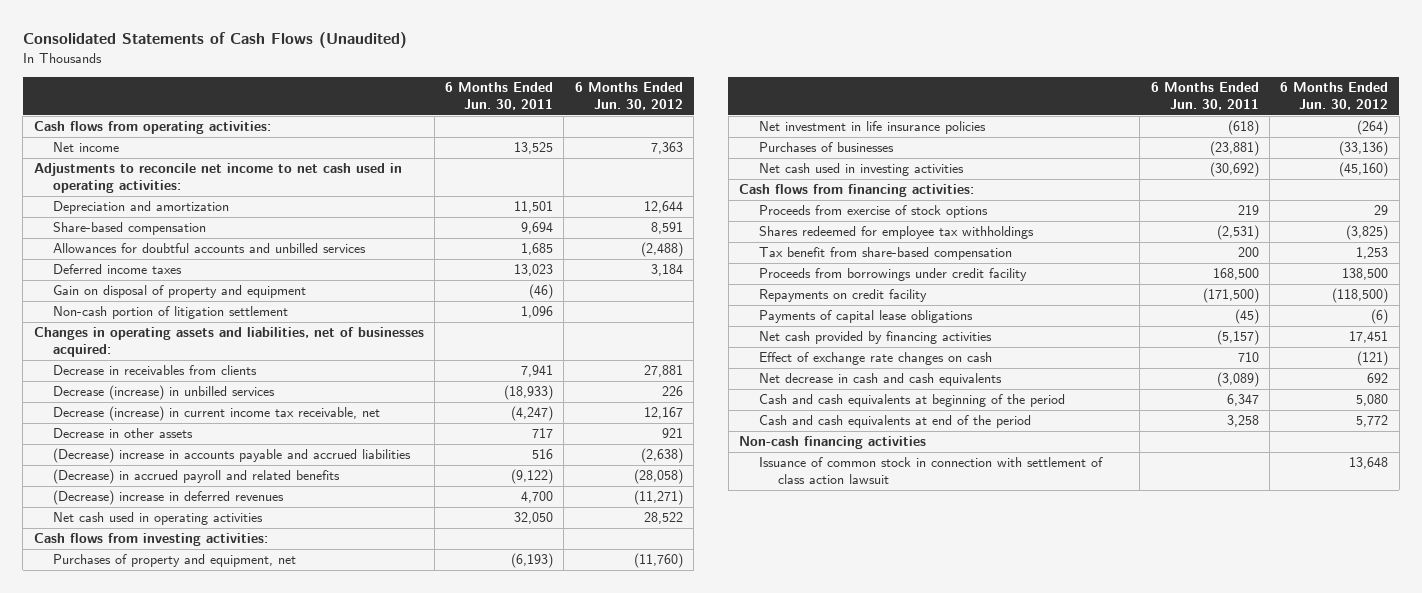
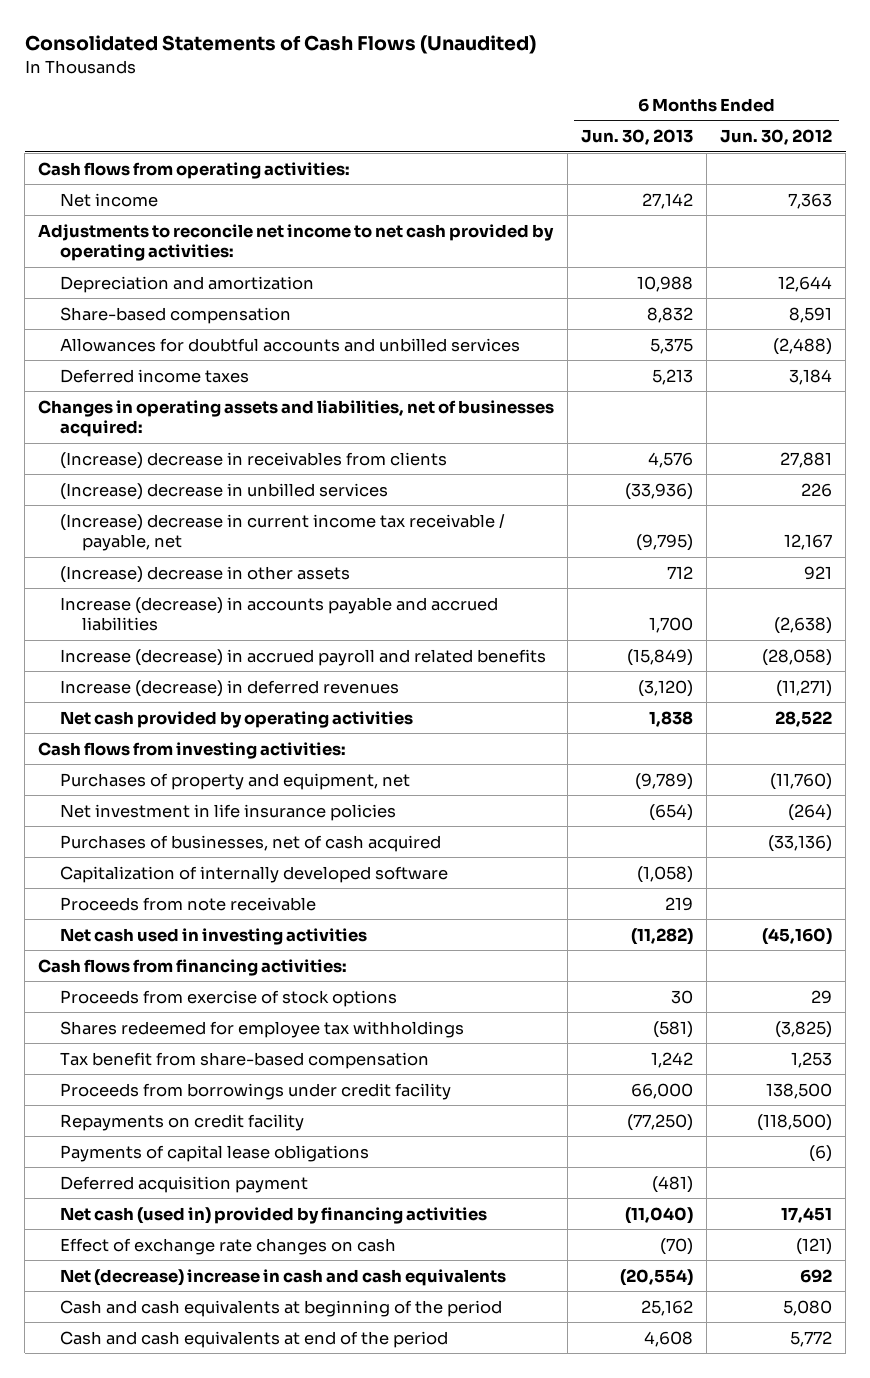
[445,82,554,111] 6 Months Ended Jun. 30, 2011 -> none
none -> [581,129,694,146] Jun. 30, 2013
[33,163,402,194] Adjustments to reconcile net income to net cash used in operating activities: -> [38,223,555,262] Adjustments to reconcile net income to net cash provided by operating activities:
[53,285,307,299] Gain on disposal of property and equipment -> none
[53,306,289,320] Non-cash portion of litigation settlement -> none
[53,365,258,376] Decrease in receivables from clients -> [60,451,448,469] (Increase) decrease in receivables from clients
[53,385,276,401] Decrease (increase) in unbilled services -> [60,482,389,500] (Increase) decrease in unbilled services
[53,406,381,422] Decrease (increase) in current income tax receivable, net -> [60,513,506,552] (Increase) decrease in current income tax receivable / payable, net
[53,428,194,439] Decrease in other assets -> [60,565,351,583] (Increase) decrease in other assets
[53,448,412,464] (Decrease) increase in accounts payable and accrued liabilities -> [60,596,499,632] Increase (decrease) in accounts payable and accrued liabilities
[53,469,341,485] (Decrease) in accrued payroll and related benefits -> [60,648,547,666] Increase (decrease) in accrued payroll and related benefits
[53,490,285,506] (Decrease) increase in deferred revenues -> [60,679,400,697] Increase (decrease) in deferred revenues
[53,512,264,526] Net cash used in operating activities -> [60,710,414,728] Net cash provided by operating activities
[758,142,894,153] Purchases of businesses -> [60,834,442,852] Purchases of businesses, net of cash acquired
none -> [60,865,449,883] Capitalization of internally developed software
none -> [60,896,317,911] Proceeds from note receivable
none -> [60,1175,309,1193] Deferred acquisition payment
[758,331,992,345] Net cash provided by financing activities -> [60,1206,488,1224] Net cash (used in) provided by financing activities
[758,373,1002,387] Net decrease in cash and cash equivalents -> [60,1268,507,1286] Net (decrease) increase in cash and cash equivalents
[739,436,927,450] Non-cash financing activities -> none
[758,457,1103,485] Issuance of common stock in connection with settlement of class action lawsuit -> none

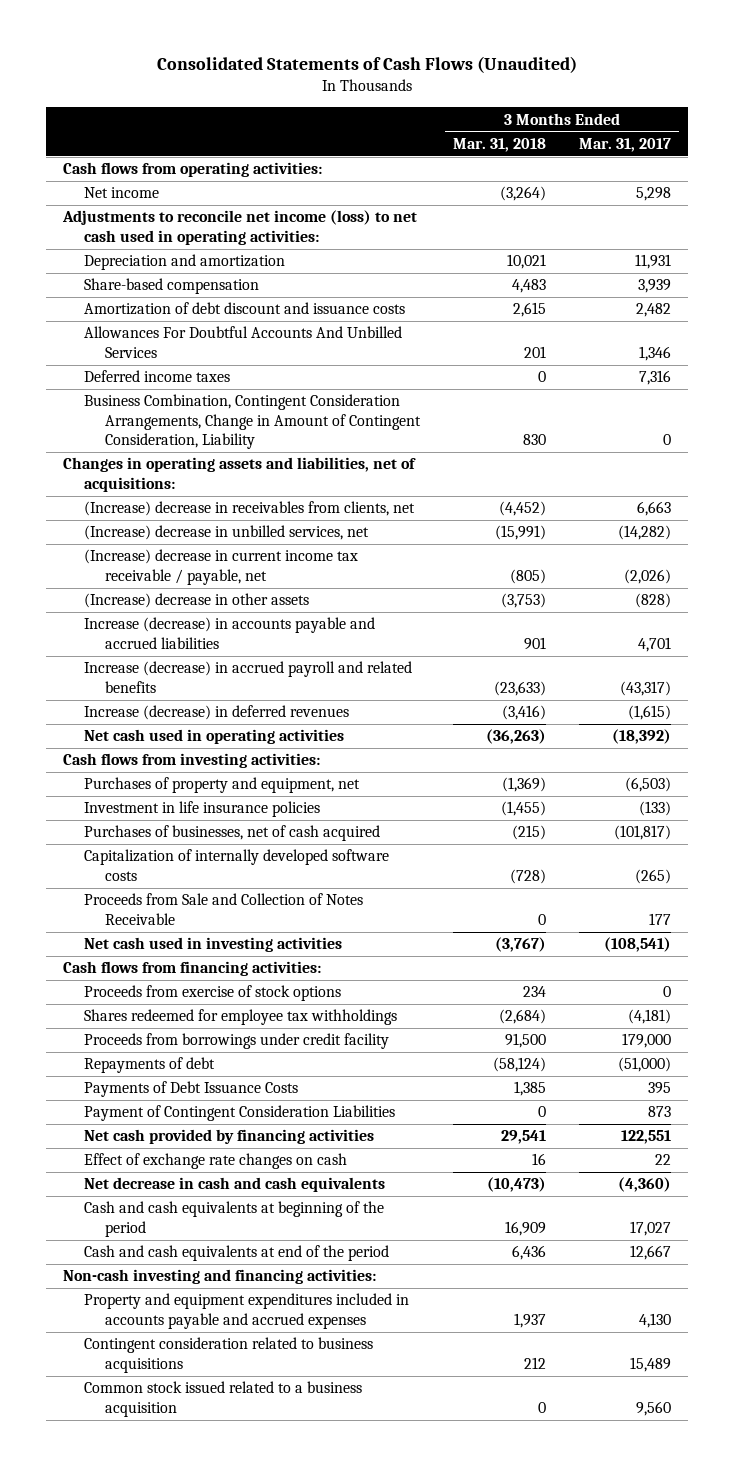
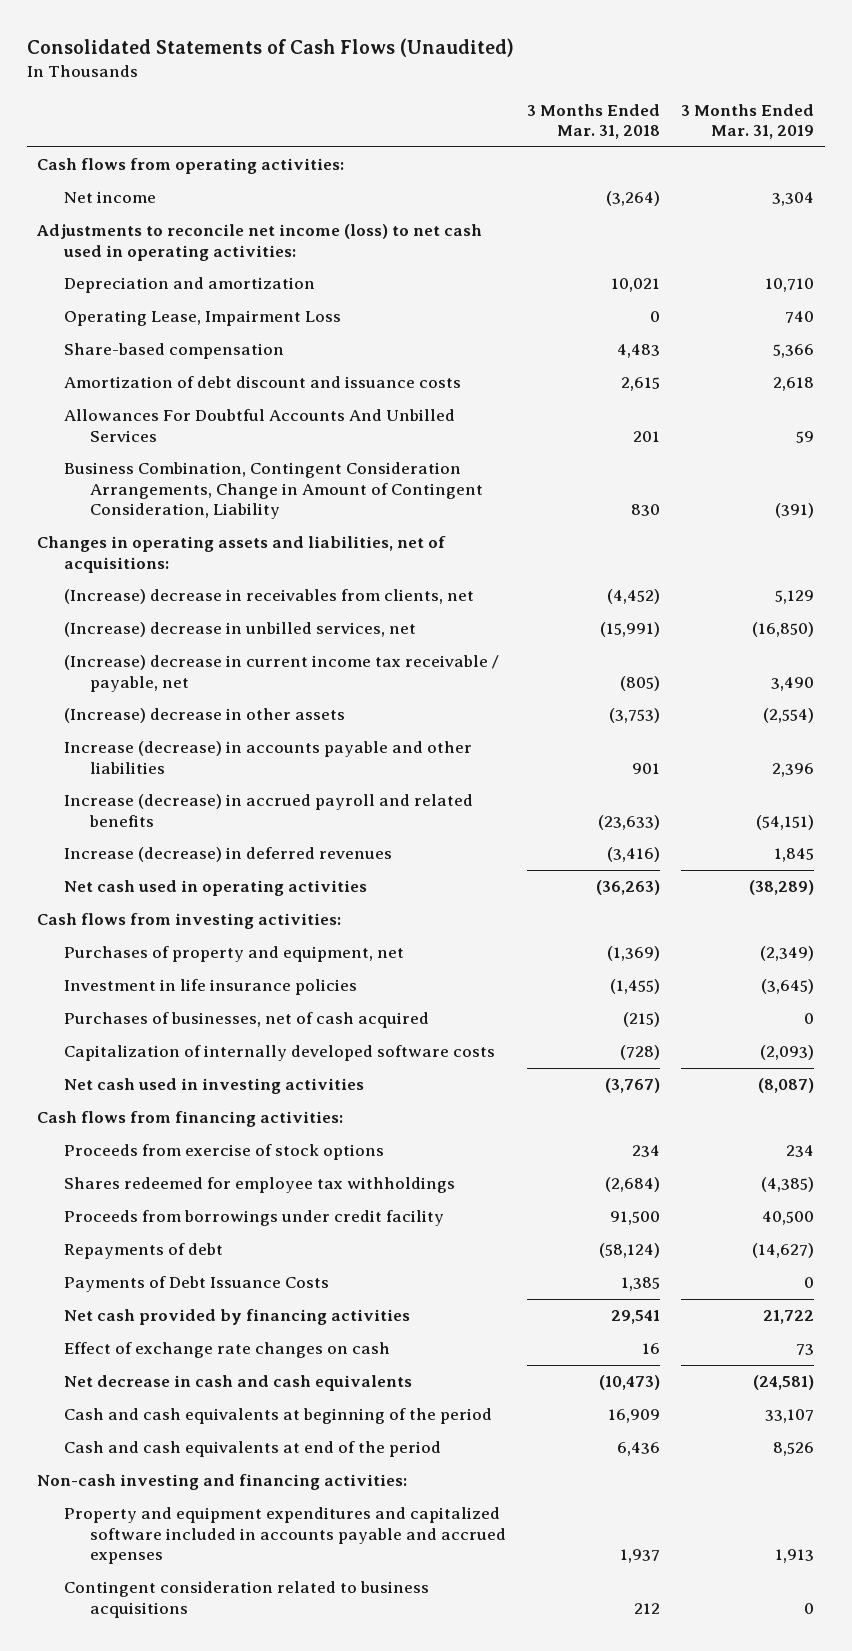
[579,137,672,152] Mar. 31, 2017 -> none
none -> [681,103,815,140] 3 Months Ended Mar. 31, 2019
none -> [63,310,341,327] Operating Lease, Impairment Loss
[83,370,230,383] Deferred income taxes -> none
[83,617,375,649] Increase (decrease) in accounts payable and accrued liabilities -> [63,741,472,774] Increase (decrease) in accounts payable and other liabilities
[83,893,363,925] Proceeds from Sale and Collection of Notes Receivable -> none
[83,1105,395,1122] Payment of Contingent Consideration Liabilities -> none
[83,1293,409,1329] Property and equipment expenditures included in accounts payable and accrued expenses -> [63,1507,507,1565] Property and equipment expenditures and capitalized software included in accounts payable and accrued expenses
[83,1381,362,1417] Common stock issued related to a business acquisition -> none

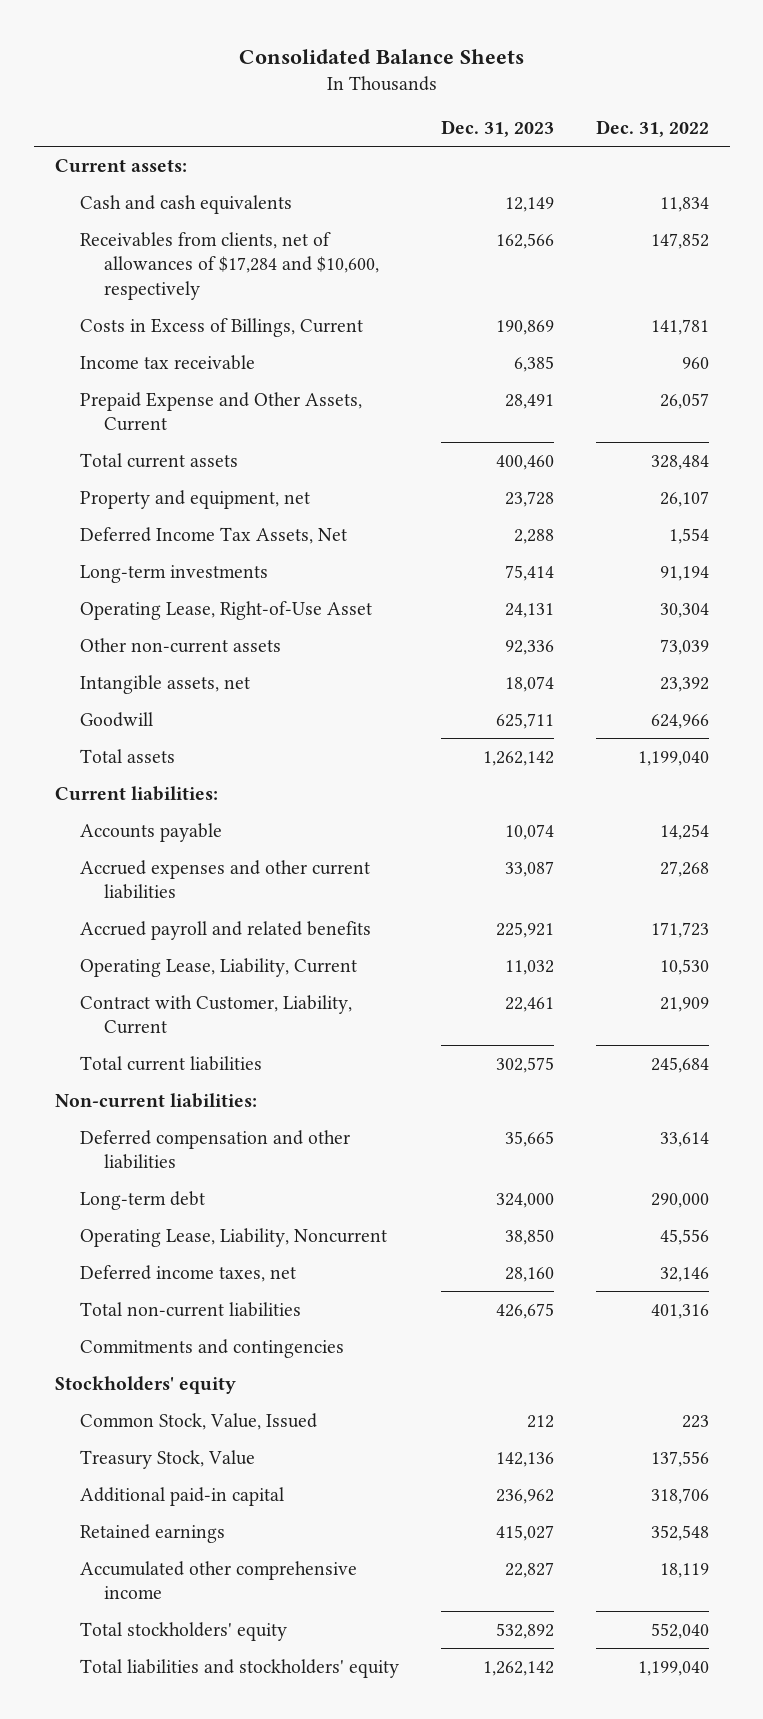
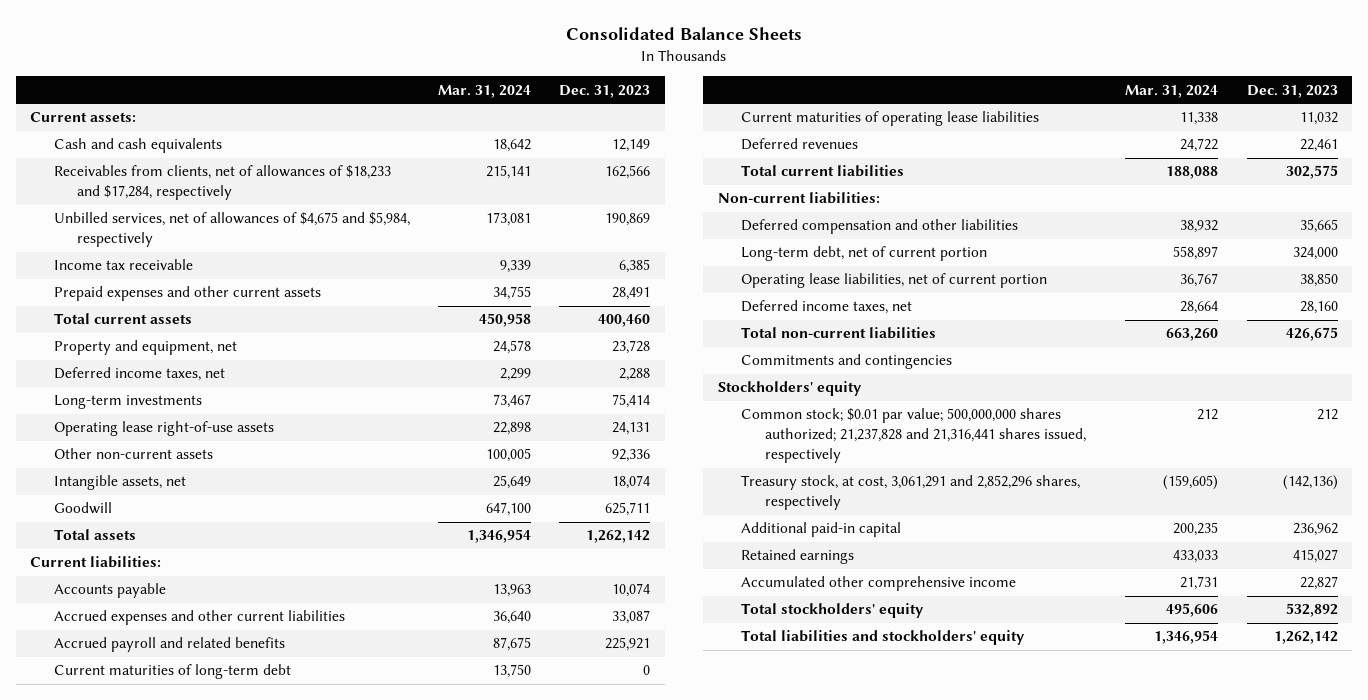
[595,119,709,137] Dec. 31, 2022 -> none
none -> [438,84,532,98] Mar. 31, 2024
[79,231,380,300] Receivables from clients, net of allowances of $17,284 and $10,600, respectively -> [53,165,391,201] Receivables from clients, net of allowances of $18,233 and $17,284, respectively
[79,317,363,337] Costs in Excess of Billings, Current -> [53,212,410,248] Unbilled services, net of allowances of $4,675 and $5,984, respectively
[79,391,362,432] Prepaid Expense and Other Assets, Current -> [53,286,321,302] Prepaid expenses and other current assets
[79,526,347,544] Deferred Income Tax Assets, Net -> [53,367,225,382] Deferred income taxes, net
[79,600,372,620] Operating Lease, Right-of-Use Asset -> [53,421,274,437] Operating lease right-of-use assets
none -> [53,664,291,680] Current maturities of long-term debt
[79,957,357,977] Operating Lease, Liability, Current -> [741,111,1040,127] Current maturities of operating lease liabilities
[79,994,352,1035] Contract with Customer, Liability, Current -> [741,138,859,151] Deferred revenues
[79,1190,205,1210] Long-term debt -> [741,246,988,262] Long-term debt, net of current portion
[79,1227,387,1247] Operating Lease, Liability, Noncurrent -> [741,273,1048,289] Operating lease liabilities, net of current portion
[79,1449,255,1469] Treasury Stock, Value -> none
[79,1412,317,1430] Common Stock, Value, Issued -> [741,408,1086,464] Common stock; $0.01 par value; 500,000,000 shares authorized; 21,237,828 and 21,316,441 shares issued, respectively
none -> [741,475,1081,511] Treasury stock, at cost, 3,061,291 and 2,852,296 shares, respectively

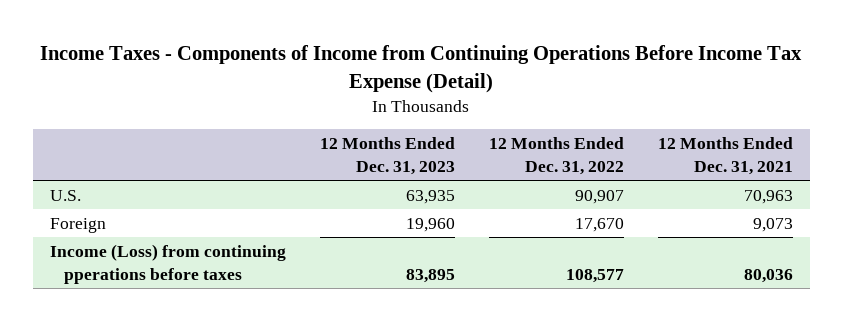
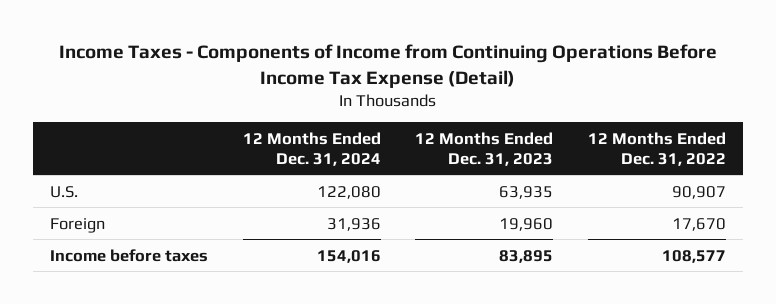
[657,137,793,176] 12 Months Ended Dec. 31, 2021 -> none
none -> [242,131,381,166] 12 Months Ended Dec. 31, 2024
[49,243,286,284] Income (Loss) from continuing pperations before taxes -> [50,248,209,262] Income before taxes

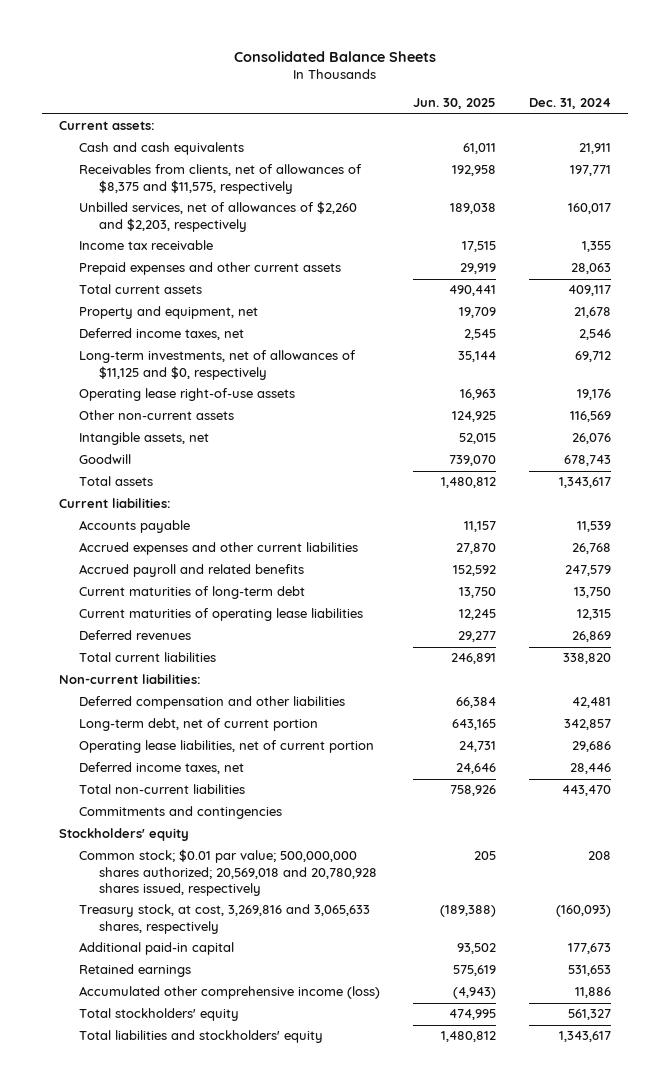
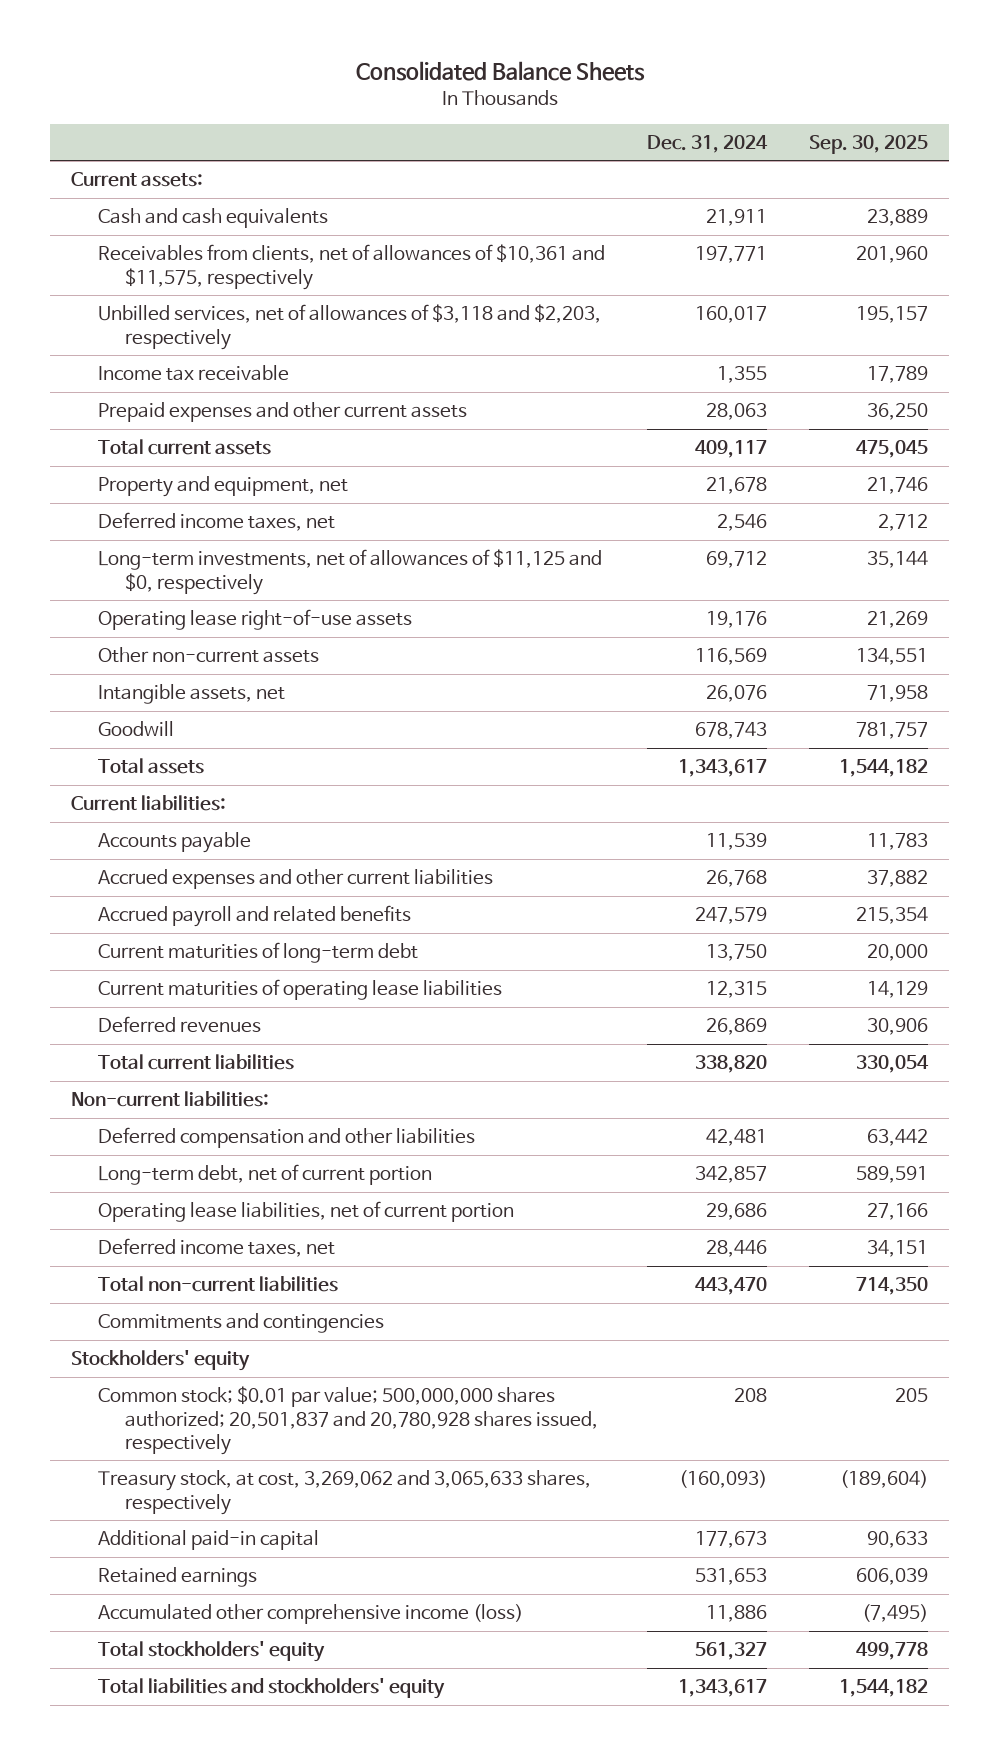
[412,98,496,110] Jun. 30, 2025 -> none
none -> [809,134,929,154] Sep. 30, 2025
[78,164,362,194] Receivables from clients, net of allowances of $8,375 and $11,575, respectively -> [97,244,605,290] Receivables from clients, net of allowances of $10,361 and $11,575, respectively
[78,201,357,232] Unbilled services, net of allowances of $2,260 and $2,203, respectively -> [97,304,601,350] Unbilled services, net of allowances of $3,118 and $2,203, respectively
[78,849,377,896] Common stock; $0.01 par value; 500,000,000 shares authorized; 20,569,018 and 20,780,928 shares issued, respectively -> [97,1386,598,1455] Common stock; $0.01 par value; 500,000,000 shares authorized; 20,501,837 and 20,780,928 shares issued, respectively
[78,904,370,934] Treasury stock, at cost, 3,269,816 and 3,065,633 shares, respectively -> [97,1470,591,1515] Treasury stock, at cost, 3,269,062 and 3,065,633 shares, respectively

